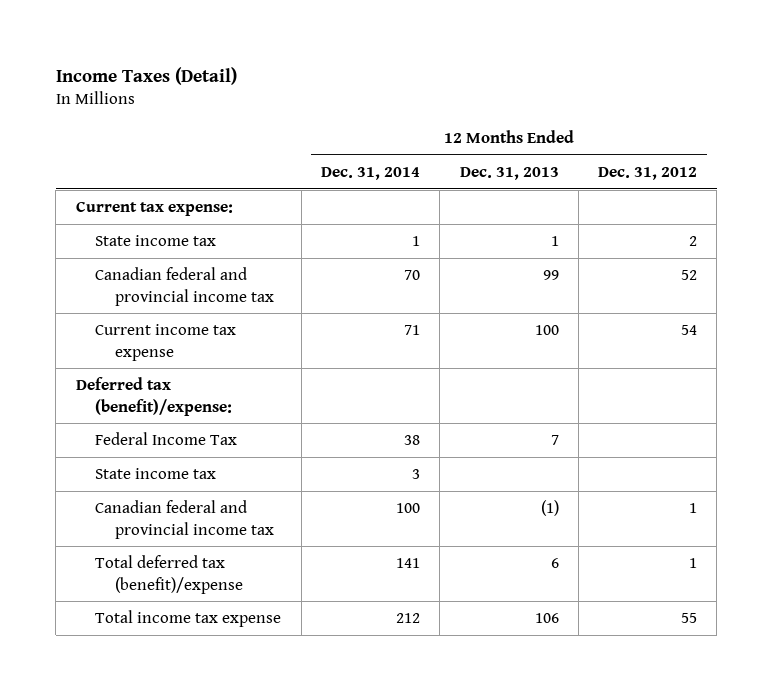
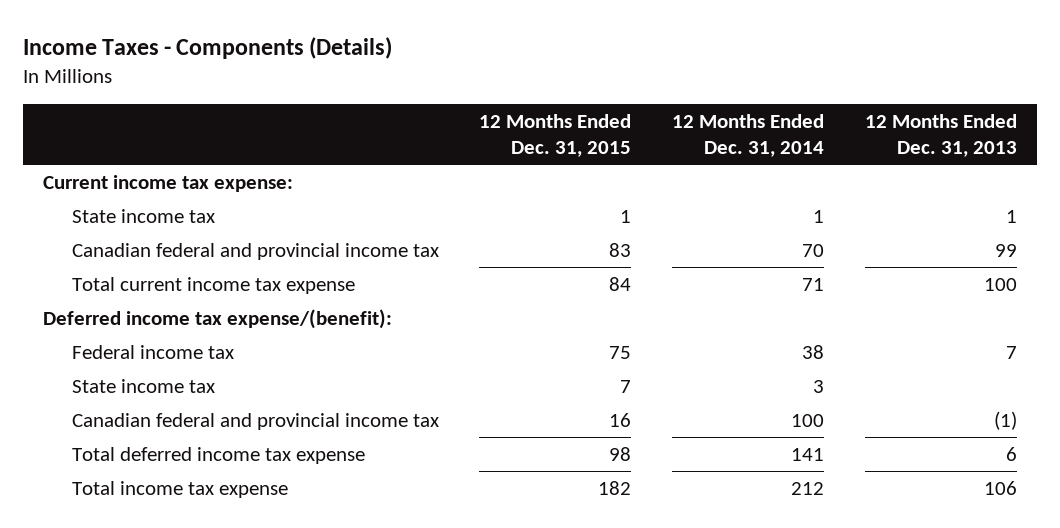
[55,66,237,85] Income Taxes (Detail) -> [22,37,392,60] Income Taxes - Components (Details)
[598,166,698,180] Dec. 31, 2012 -> none
none -> [479,113,632,158] 12 Months Ended Dec. 31, 2015
[75,201,233,217] Current tax expense: -> [43,174,294,192] Current income tax expense:
[95,324,237,361] Current income tax expense -> [71,276,355,294] Total current income tax expense
[75,377,233,416] Deferred tax (benefit)/expense: -> [43,308,393,329] Deferred income tax expense/(benefit):
[95,432,238,446] Federal Income Tax -> [71,344,234,359] Federal income tax
[95,555,244,594] Total deferred tax (benefit)/expense -> [71,446,365,464] Total deferred income tax expense

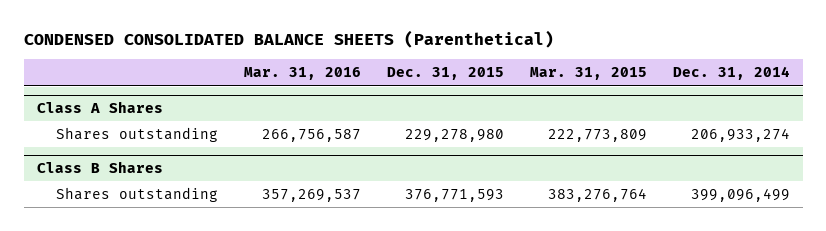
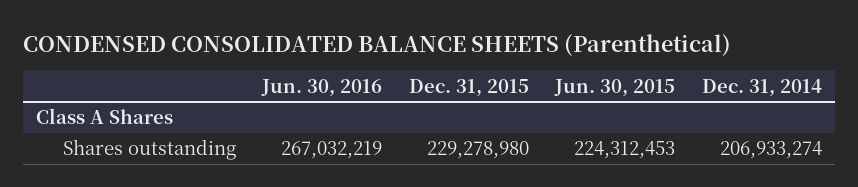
[243,67,361,81] Mar. 31, 2016 -> none
[529,67,647,81] Mar. 31, 2015 -> none
none -> [261,78,383,97] Jun. 30, 2016
none -> [554,78,676,97] Jun. 30, 2015
[36,161,163,174] Class B Shares -> none
[55,186,218,202] Shares outstanding -> none

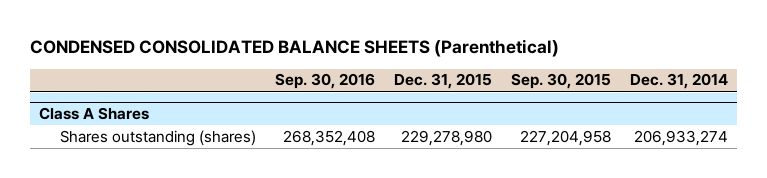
[261,78,383,97] Jun. 30, 2016 -> none
[554,78,676,97] Jun. 30, 2015 -> none
none -> [274,73,375,90] Sep. 30, 2016
none -> [510,73,611,90] Sep. 30, 2015
[62,139,236,161] Shares outstanding -> [59,129,256,146] Shares outstanding (shares)

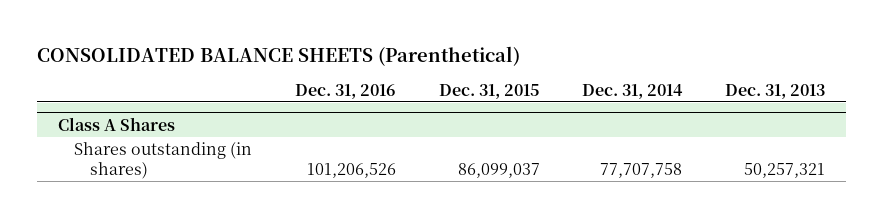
[29,39,559,58] CONDENSED CONSOLIDATED BALANCE SHEETS (Parenthetical) -> [36,45,520,66] CONSOLIDATED BALANCE SHEETS (Parenthetical)
[274,73,375,90] Sep. 30, 2016 -> none
[510,73,611,90] Sep. 30, 2015 -> none
none -> [294,83,396,99] Dec. 31, 2016
none -> [724,83,825,99] Dec. 31, 2013
[59,129,256,146] Shares outstanding (shares) -> [74,141,253,179] Shares outstanding (in shares)
[400,129,492,146] 229,278,980 -> [457,162,540,178] 86,099,037
[633,129,728,146] 206,933,274 -> [600,162,683,178] 77,707,758

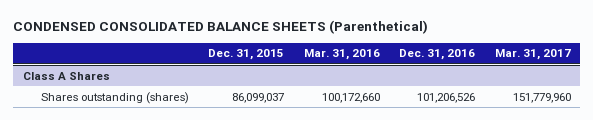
[36,45,520,66] CONSOLIDATED BALANCE SHEETS (Parenthetical) -> [12,19,428,34] CONDENSED CONSOLIDATED BALANCE SHEETS (Parenthetical)
[582,83,684,99] Dec. 31, 2014 -> none
[724,83,825,99] Dec. 31, 2013 -> none
none -> [303,49,380,61] Mar. 31, 2016
none -> [494,49,571,61] Mar. 31, 2017
[74,141,253,179] Shares outstanding (in shares) -> [41,91,190,104] Shares outstanding (shares)

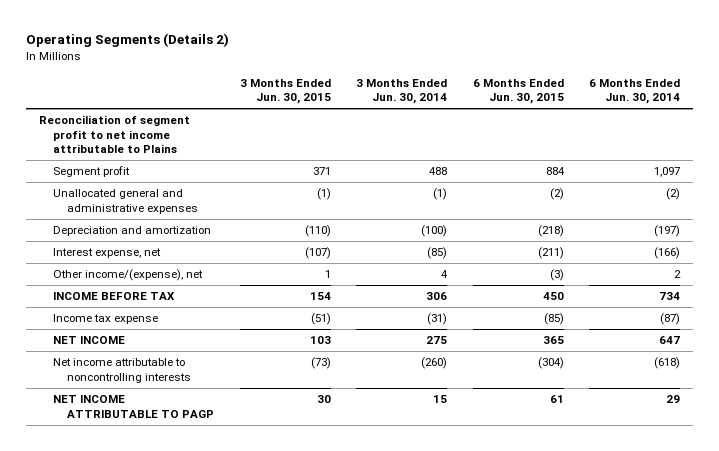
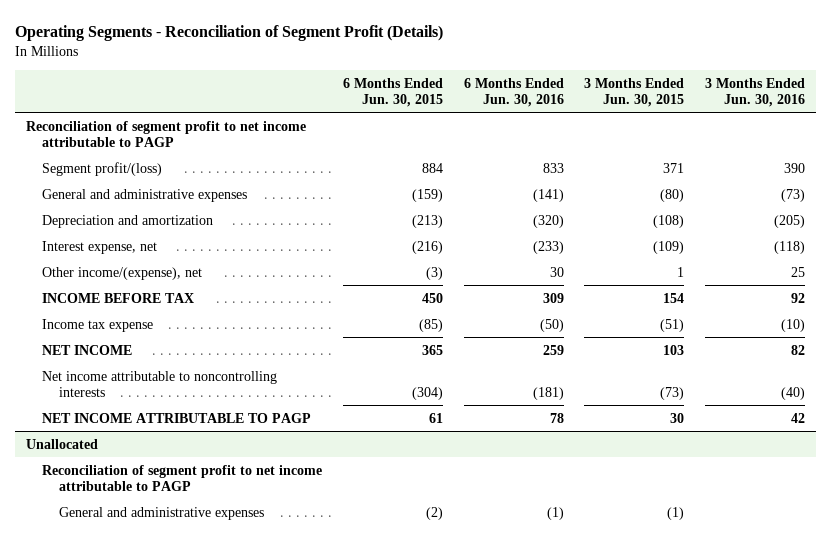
[25,33,229,48] Operating Segments (Details 2) -> [15,25,444,42] Operating Segments - Reconciliation of Segment Profit (Details)
[356,78,448,105] 3 Months Ended Jun. 30, 2014 -> none
[589,78,681,105] 6 Months Ended Jun. 30, 2014 -> none
none -> [463,77,564,108] 6 Months Ended Jun. 30, 2016
none -> [705,77,806,108] 3 Months Ended Jun. 30, 2016
[38,115,190,154] Reconciliation of segment profit to net income attributable to Plains -> [25,120,306,147] Reconciliation of segment profit to net income attributable to PAGP
[52,166,130,178] Segment profit -> [42,161,163,176] Segment profit/(loss)
[52,189,198,214] Unallocated general and administrative expenses -> [42,188,248,202] General and administrative expenses
[316,188,331,201] (1) -> [660,188,685,202] (80)
[549,188,564,201] (2) -> [411,188,443,202] (159)
[304,225,331,238] (110) -> [653,214,685,228] (108)
[537,225,564,238] (218) -> [411,214,443,228] (213)
[304,247,331,260] (107) -> [653,240,685,254] (109)
[537,247,564,260] (211) -> [411,240,443,254] (216)
none -> [25,438,98,449] Unallocated
none -> [42,464,323,491] Reconciliation of segment profit to net income attributable to PAGP
none -> [58,506,264,520] General and administrative expenses

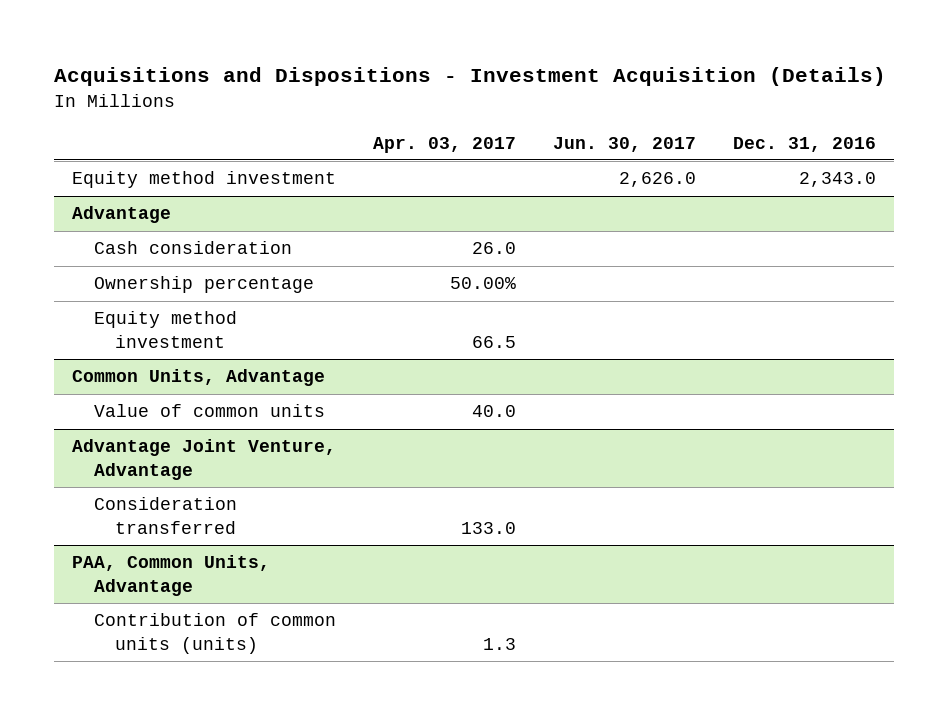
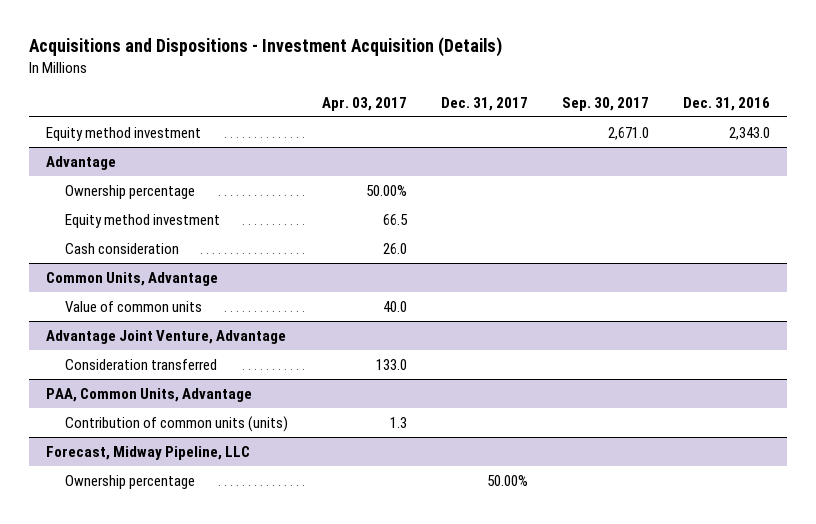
[552,136,696,152] Jun. 30, 2017 -> none
none -> [441,96,529,111] Dec. 31, 2017
none -> [562,96,650,111] Sep. 30, 2017
[93,241,292,255] Cash consideration -> [65,242,180,254] Cash consideration
none -> [45,445,250,460] Forecast, Midway Pipeline, LLC
none -> [65,474,196,489] Ownership percentage

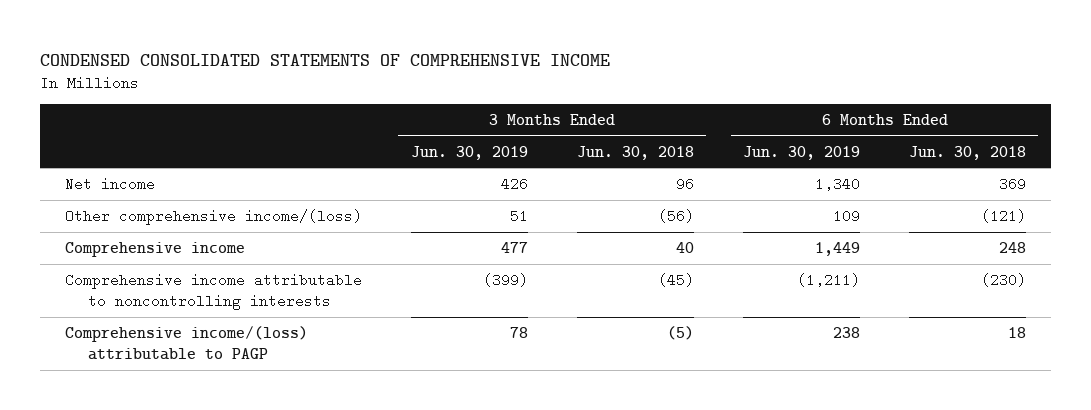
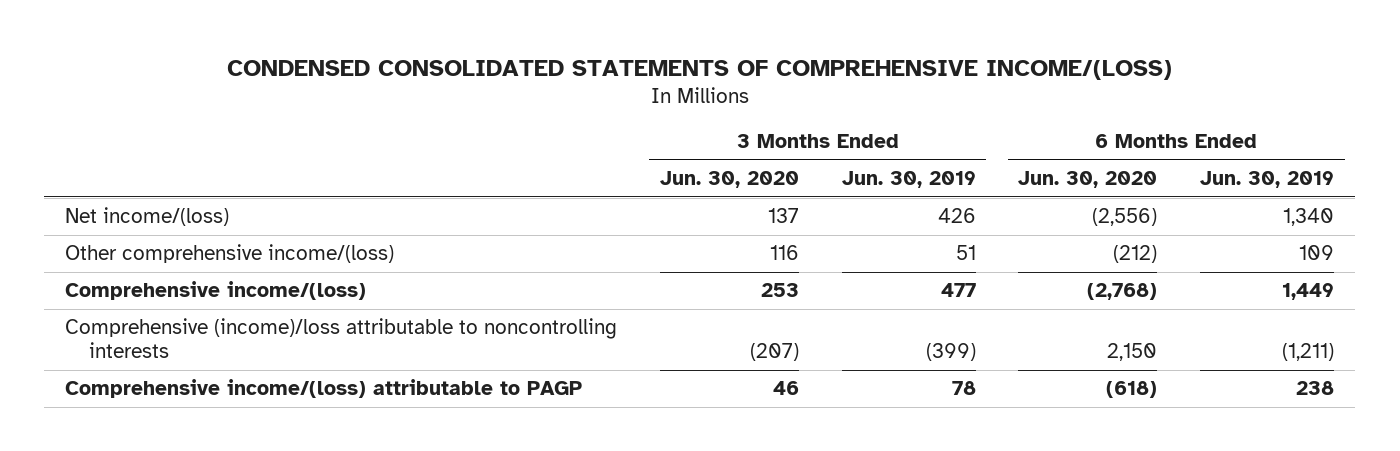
[40,53,611,66] CONDENSED CONSOLIDATED STATEMENTS OF COMPREHENSIVE INCOME -> [226,59,1172,80] CONDENSED CONSOLIDATED STATEMENTS OF COMPREHENSIVE INCOME/(LOSS)
[576,145,694,160] Jun. 30, 2018 -> none
[909,145,1027,160] Jun. 30, 2018 -> none
none -> [660,171,800,189] Jun. 30, 2020
none -> [1018,171,1158,189] Jun. 30, 2020
[64,176,155,191] Net income -> [65,207,230,227] Net income/(loss)
[64,241,245,257] Comprehensive income -> [65,281,367,301] Comprehensive income/(loss)
[64,272,362,310] Comprehensive income attributable to noncontrolling interests -> [65,318,618,359] Comprehensive (income)/loss attributable to noncontrolling interests

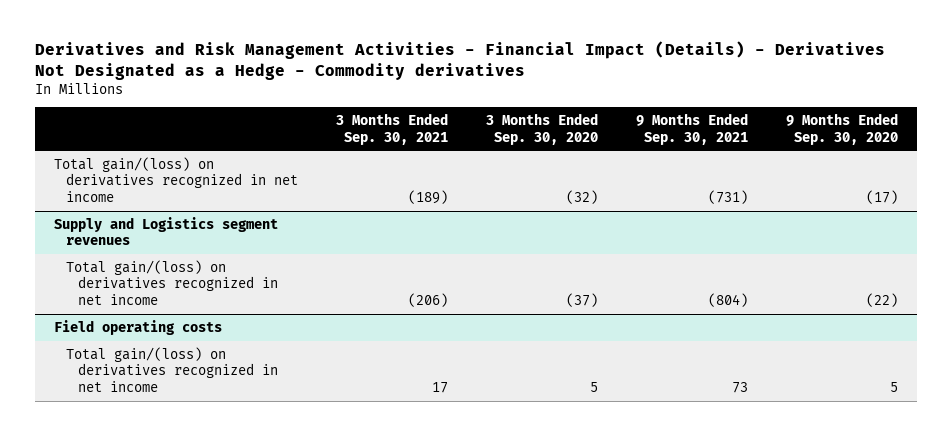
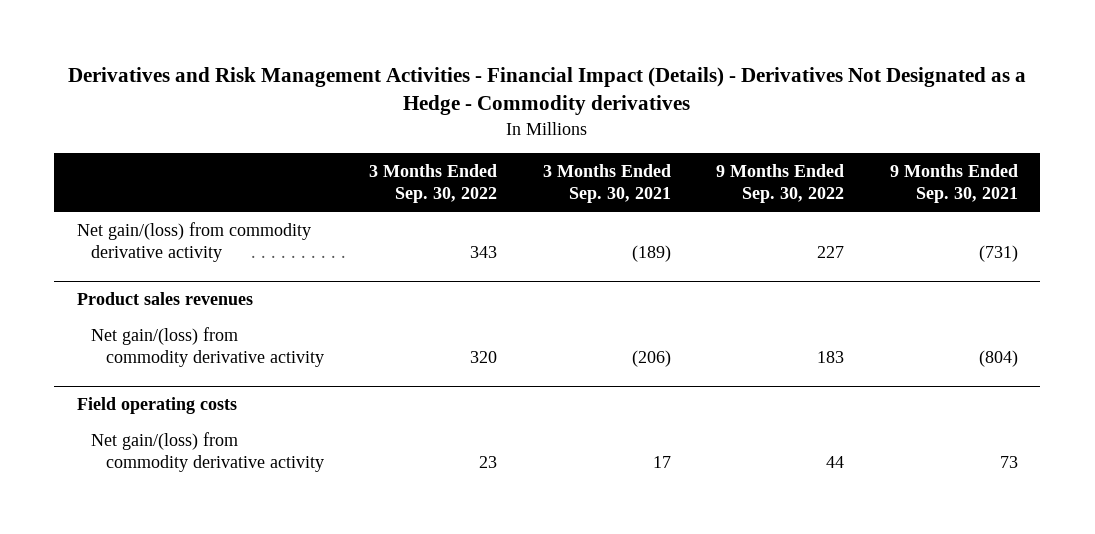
[485,113,598,145] 3 Months Ended Sep. 30, 2020 -> none
[785,113,898,145] 9 Months Ended Sep. 30, 2020 -> none
none -> [369,163,498,204] 3 Months Ended Sep. 30, 2022
none -> [716,163,845,204] 9 Months Ended Sep. 30, 2022
[53,156,298,202] Total gain/(loss) on derivatives recognized in net income -> [76,221,311,263] Net gain/(loss) from commodity derivative activity
[53,216,278,246] Supply and Logistics segment revenues -> [76,292,253,306] Product sales revenues
[65,259,278,305] Total gain/(loss) on derivatives recognized in net income -> [91,326,324,368] Net gain/(loss) from commodity derivative activity
[65,346,278,392] Total gain/(loss) on derivatives recognized in net income -> [91,431,324,473] Net gain/(loss) from commodity derivative activity

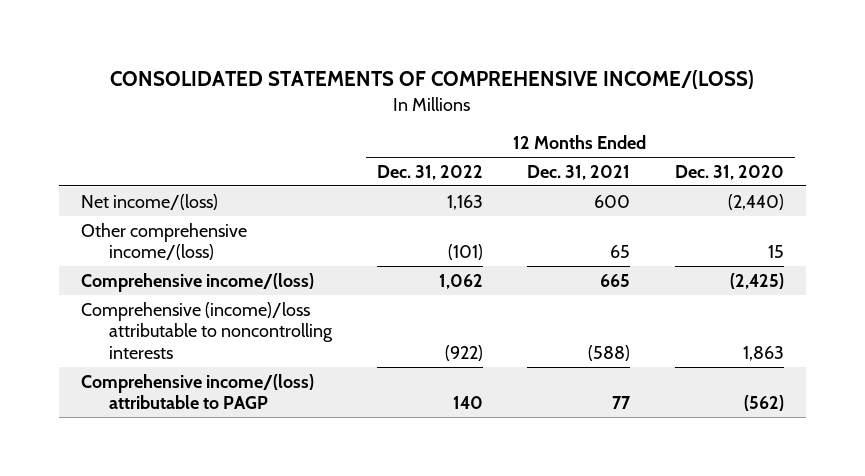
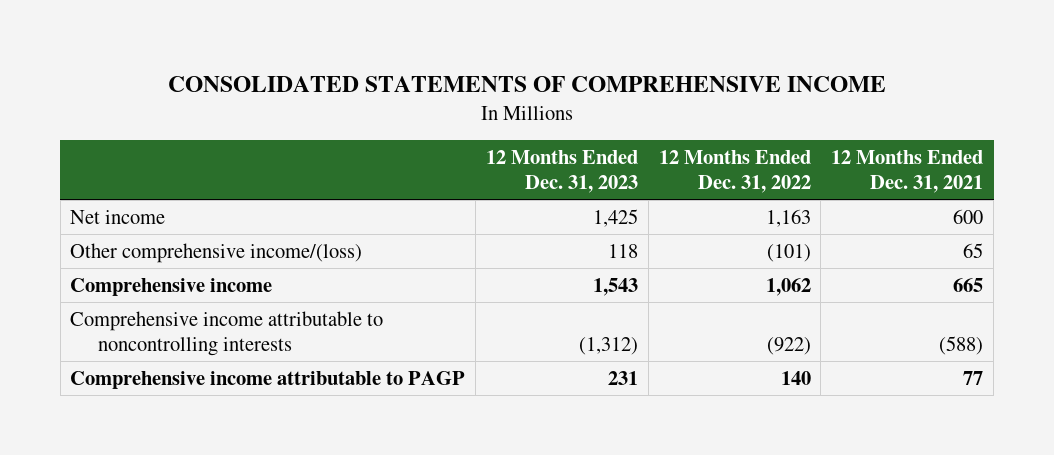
[110,70,755,90] CONSOLIDATED STATEMENTS OF COMPREHENSIVE INCOME/(LOSS) -> [167,75,886,92] CONSOLIDATED STATEMENTS OF COMPREHENSIVE INCOME
[675,164,785,180] Dec. 31, 2020 -> none
none -> [486,149,639,194] 12 Months Ended Dec. 31, 2023
[80,193,218,210] Net income/(loss) -> [70,209,166,224] Net income
[80,272,314,292] Comprehensive income/(loss) -> [70,277,273,296] Comprehensive income
[80,301,334,359] Comprehensive (income)/loss attributable to noncontrolling interests -> [70,310,384,356] Comprehensive income attributable to noncontrolling interests
[80,373,314,410] Comprehensive income/(loss) attributable to PAGP -> [70,370,466,389] Comprehensive income attributable to PAGP

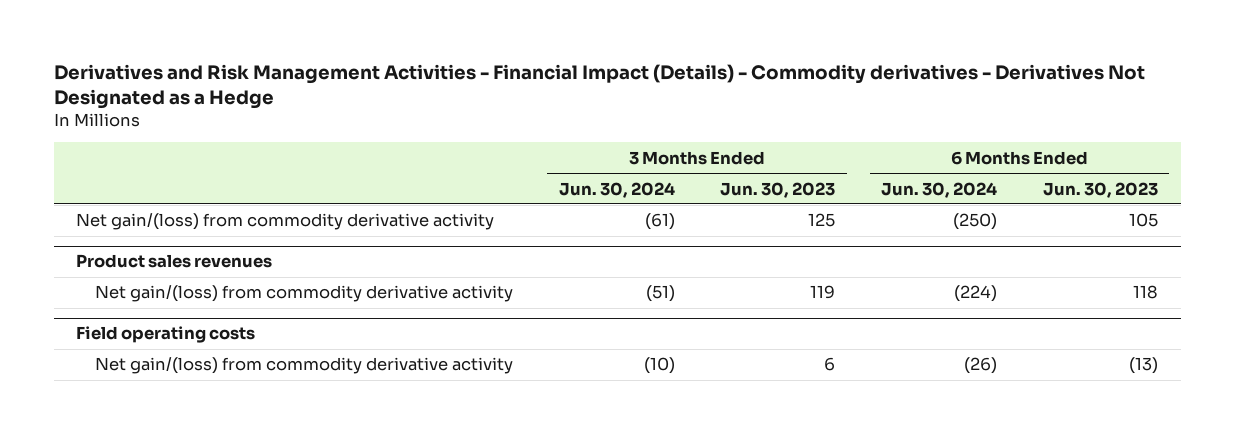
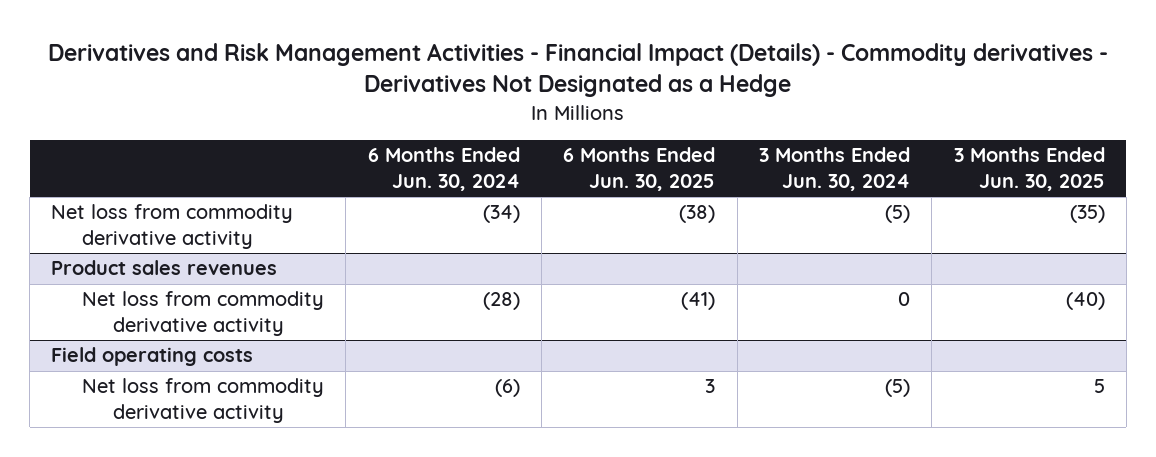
[720,181,836,198] Jun. 30, 2023 -> none
[1042,181,1158,198] Jun. 30, 2023 -> none
none -> [563,147,716,191] 6 Months Ended Jun. 30, 2025
none -> [953,147,1105,191] 3 Months Ended Jun. 30, 2025
[76,213,495,231] Net gain/(loss) from commodity derivative activity -> [51,204,294,250] Net loss from commodity derivative activity
[644,213,675,231] (61) -> [884,205,910,224] (5)
[953,213,998,231] (250) -> [482,205,520,224] (34)
[94,285,513,303] Net gain/(loss) from commodity derivative activity -> [82,291,325,337] Net loss from commodity derivative activity
[645,285,675,303] (51) -> [897,292,910,307] 0
[954,285,998,303] (224) -> [482,292,520,311] (28)
[94,357,513,375] Net gain/(loss) from commodity derivative activity -> [82,378,325,424] Net loss from commodity derivative activity
[643,357,675,375] (10) -> [884,379,910,398] (5)
[964,357,998,375] (26) -> [494,379,520,398] (6)

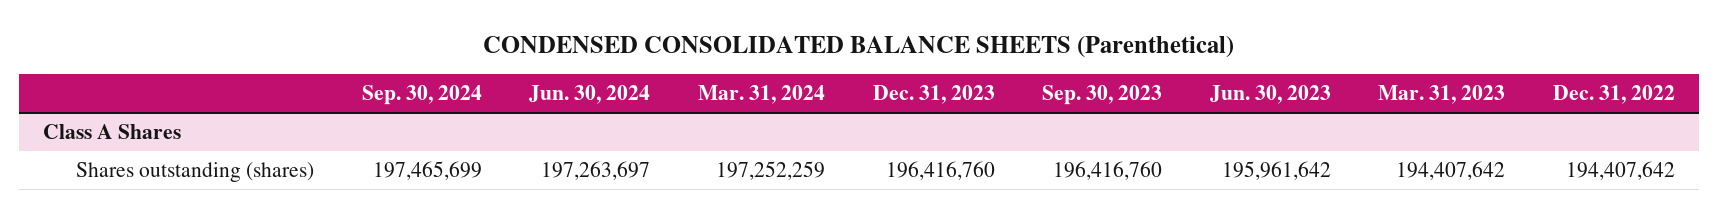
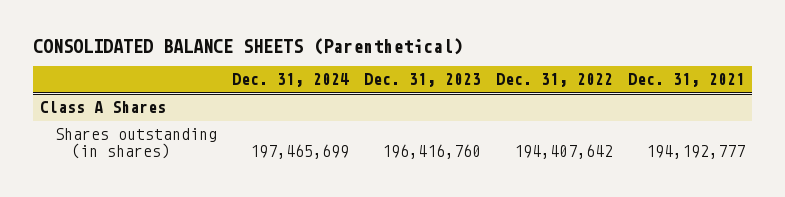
[482,35,1234,58] CONDENSED CONSOLIDATED BALANCE SHEETS (Parenthetical) -> [32,37,463,55] CONSOLIDATED BALANCE SHEETS (Parenthetical)
[361,85,482,106] Sep. 30, 2024 -> none
[529,85,651,105] Jun. 30, 2024 -> none
[697,85,825,105] Mar. 31, 2024 -> none
[1042,85,1163,106] Sep. 30, 2023 -> none
[1209,85,1331,105] Jun. 30, 2023 -> none
[1378,85,1506,105] Mar. 31, 2023 -> none
none -> [232,73,350,88] Dec. 31, 2024
none -> [627,73,745,88] Dec. 31, 2021
[76,162,315,183] Shares outstanding (shares) -> [55,128,218,159] Shares outstanding (in shares)

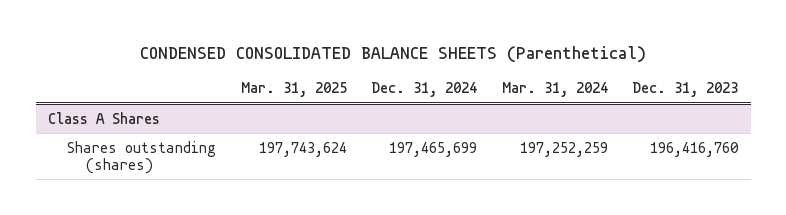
[32,37,463,55] CONSOLIDATED BALANCE SHEETS (Parenthetical) -> [140,45,647,63] CONDENSED CONSOLIDATED BALANCE SHEETS (Parenthetical)
[495,73,613,88] Dec. 31, 2022 -> none
[627,73,745,88] Dec. 31, 2021 -> none
none -> [240,82,347,98] Mar. 31, 2025
none -> [501,82,608,98] Mar. 31, 2024
[55,128,218,159] Shares outstanding (in shares) -> [67,140,217,175] Shares outstanding (shares)

